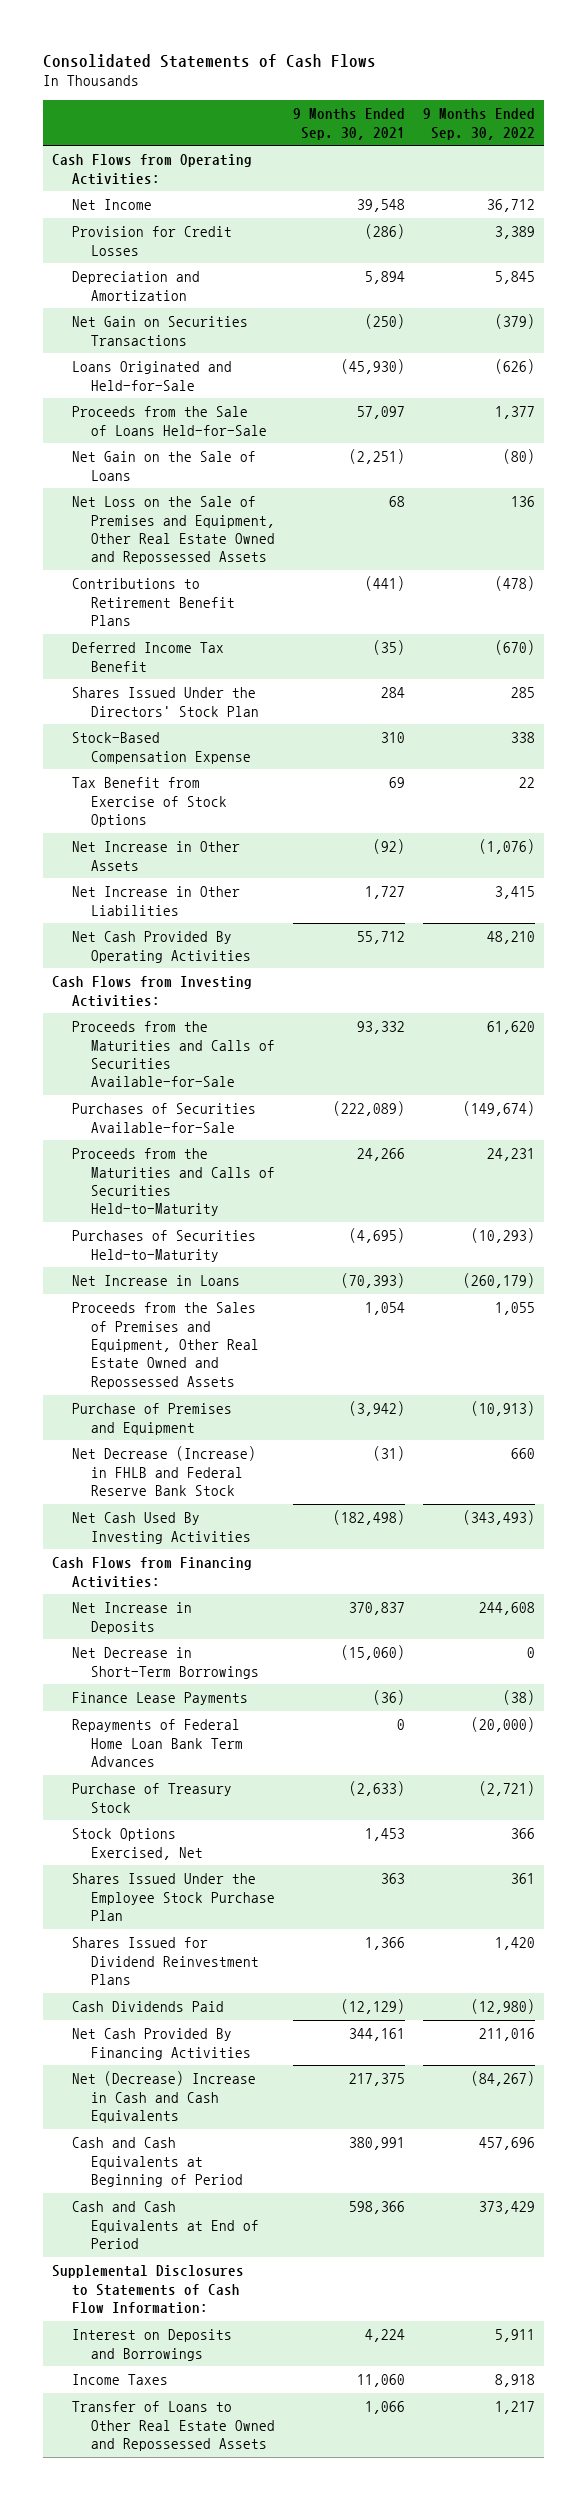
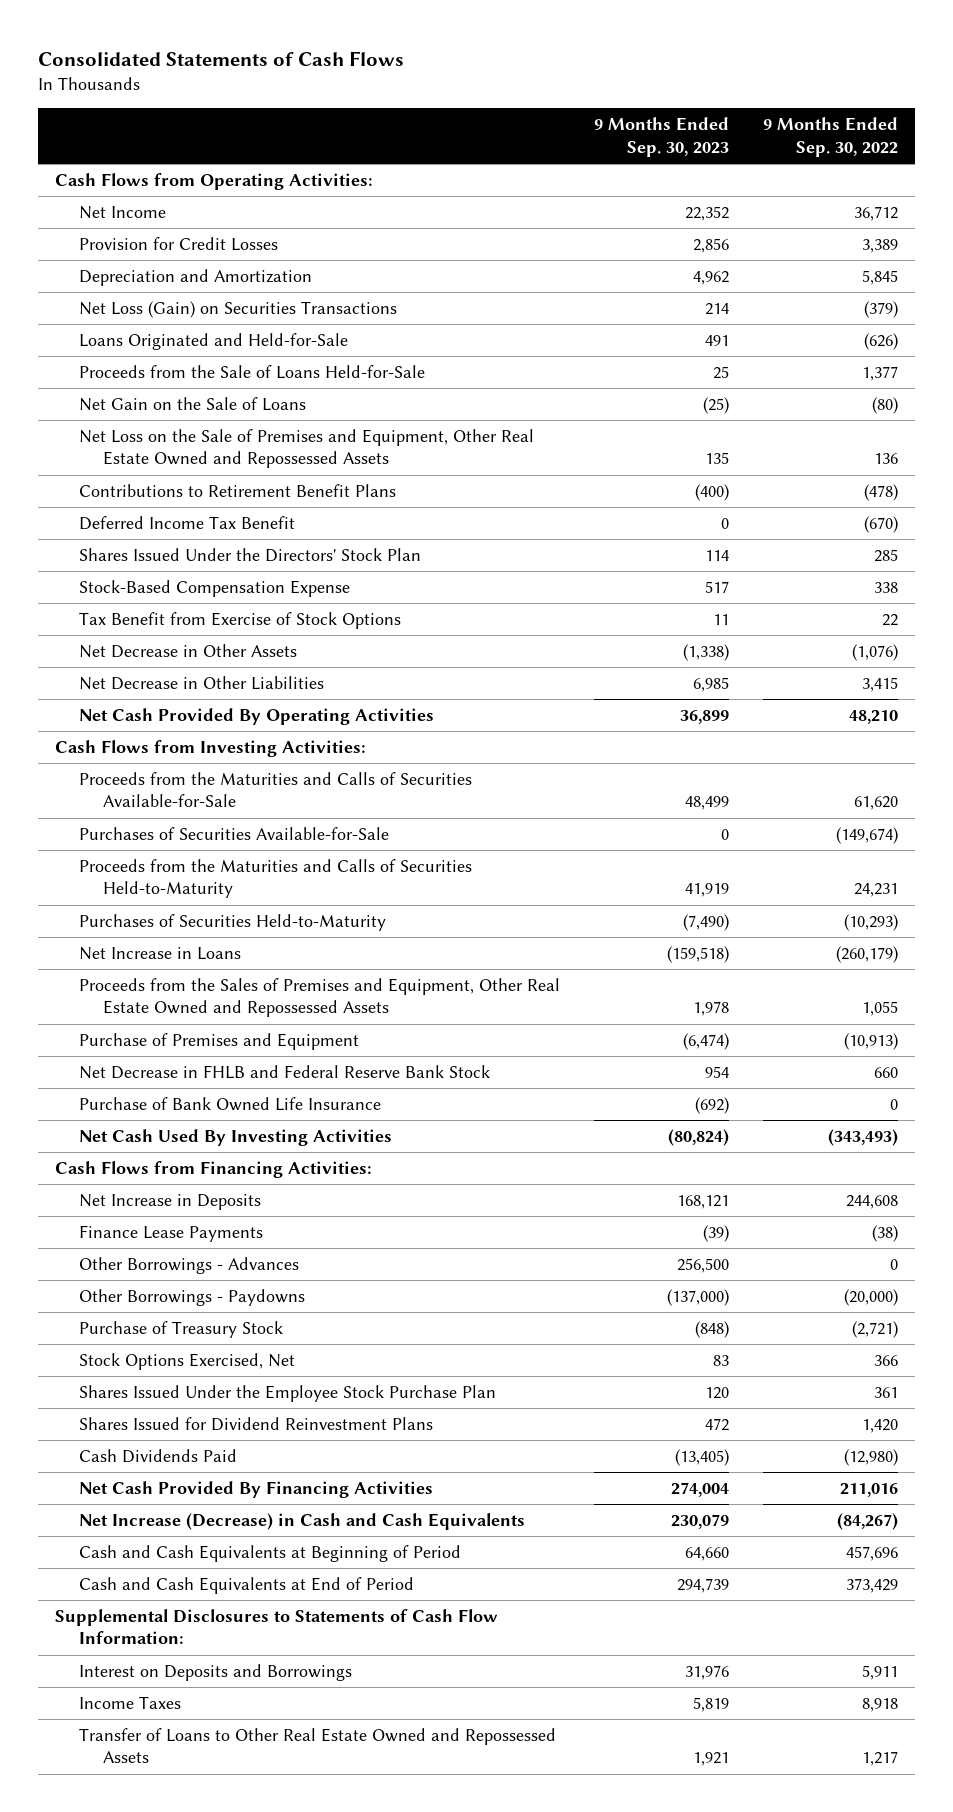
[292,108,405,140] 9 Months Ended Sep. 30, 2021 -> none
none -> [594,117,730,157] 9 Months Ended Sep. 30, 2023
[71,316,248,346] Net Gain on Securities Transactions -> [79,300,398,318] Net Loss (Gain) on Securities Transactions
[71,841,240,871] Net Increase in Other Assets -> [79,643,298,658] Net Decrease in Other Assets
[71,886,240,916] Net Increase in Other Liabilities -> [79,675,325,690] Net Decrease in Other Liabilities
[71,1446,256,1496] Net Decrease (Increase) in FHLB and Federal Reserve Bank Stock -> [79,1064,491,1079] Net Decrease in FHLB and Federal Reserve Bank Stock
none -> [79,1096,382,1111] Purchase of Bank Owned Life Insurance
[71,1647,260,1679] Net Decrease in Short-Term Borrowings -> none
[71,1719,244,1767] Repayments of Federal Home Loan Bank Term Advances -> none
none -> [79,1256,300,1274] Other Borrowings - Advances
none -> [79,1288,306,1306] Other Borrowings - Paydowns
[71,2071,256,2123] Net (Decrease) Increase in Cash and Cash Equivalents -> [79,1512,526,1530] Net Increase (Decrease) in Cash and Cash Equivalents

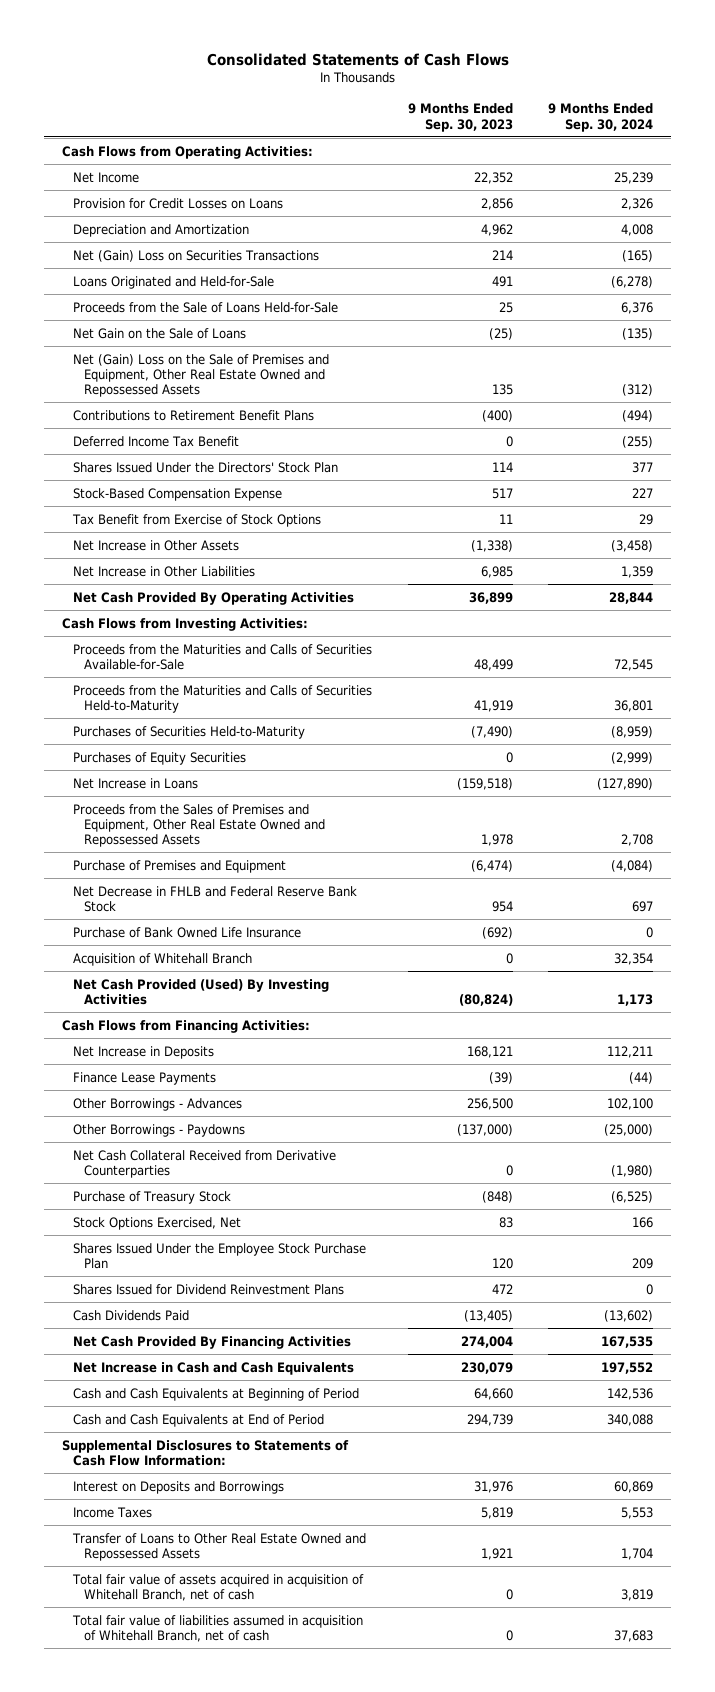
[763,117,899,157] 9 Months Ended Sep. 30, 2022 -> none
none -> [548,103,654,132] 9 Months Ended Sep. 30, 2024
[79,236,279,251] Provision for Credit Losses -> [73,197,284,209] Provision for Credit Losses on Loans
[79,300,398,318] Net Loss (Gain) on Securities Transactions -> [73,249,320,262] Net (Gain) Loss on Securities Transactions
[79,428,535,469] Net Loss on the Sale of Premises and Equipment, Other Real Estate Owned and Repossessed Assets -> [73,353,330,398] Net (Gain) Loss on the Sale of Premises and Equipment, Other Real Estate Owned and Repossessed Assets
[79,643,298,658] Net Decrease in Other Assets -> [73,539,240,551] Net Increase in Other Assets
[79,675,325,690] Net Decrease in Other Liabilities -> [73,565,256,577] Net Increase in Other Liabilities
[79,826,390,840] Purchases of Securities Available-for-Sale -> none
none -> [73,751,247,765] Purchases of Equity Securities
none -> [73,952,253,966] Acquisition of Whitehall Branch
[79,1128,393,1146] Net Cash Used By Investing Activities -> [73,978,330,1005] Net Cash Provided (Used) By Investing Activities
none -> [73,1149,337,1178] Net Cash Collateral Received from Derivative Counterparties
[79,1512,526,1530] Net Increase (Decrease) in Cash and Cash Equivalents -> [73,1361,355,1375] Net Increase in Cash and Cash Equivalents
none -> [72,1573,365,1601] Total fair value of assets acquired in acquisition of Whitehall Branch, net of cash
none -> [72,1614,364,1642] Total fair value of liabilities assumed in acquisition of Whitehall Branch, net of cash

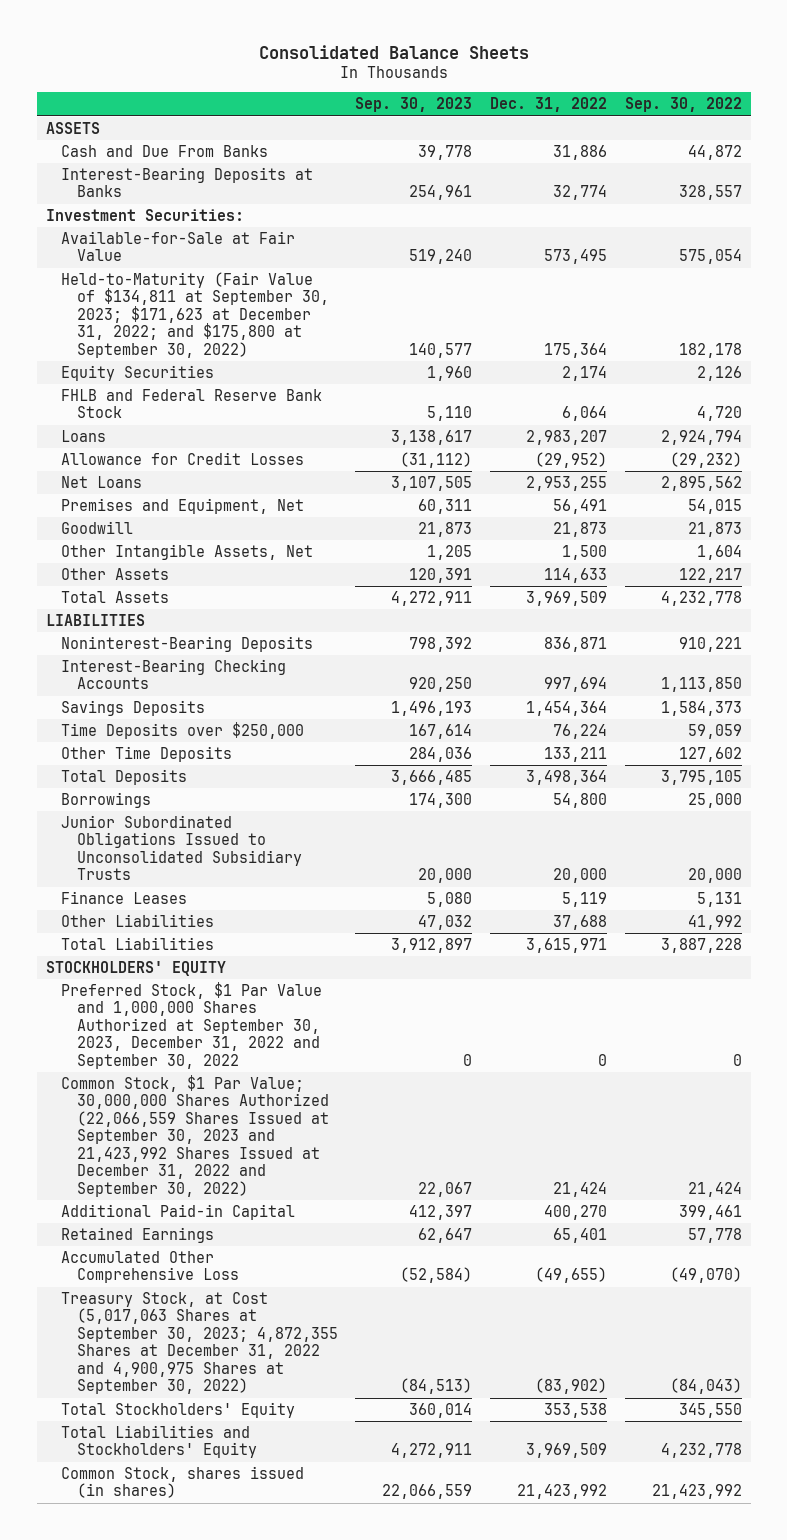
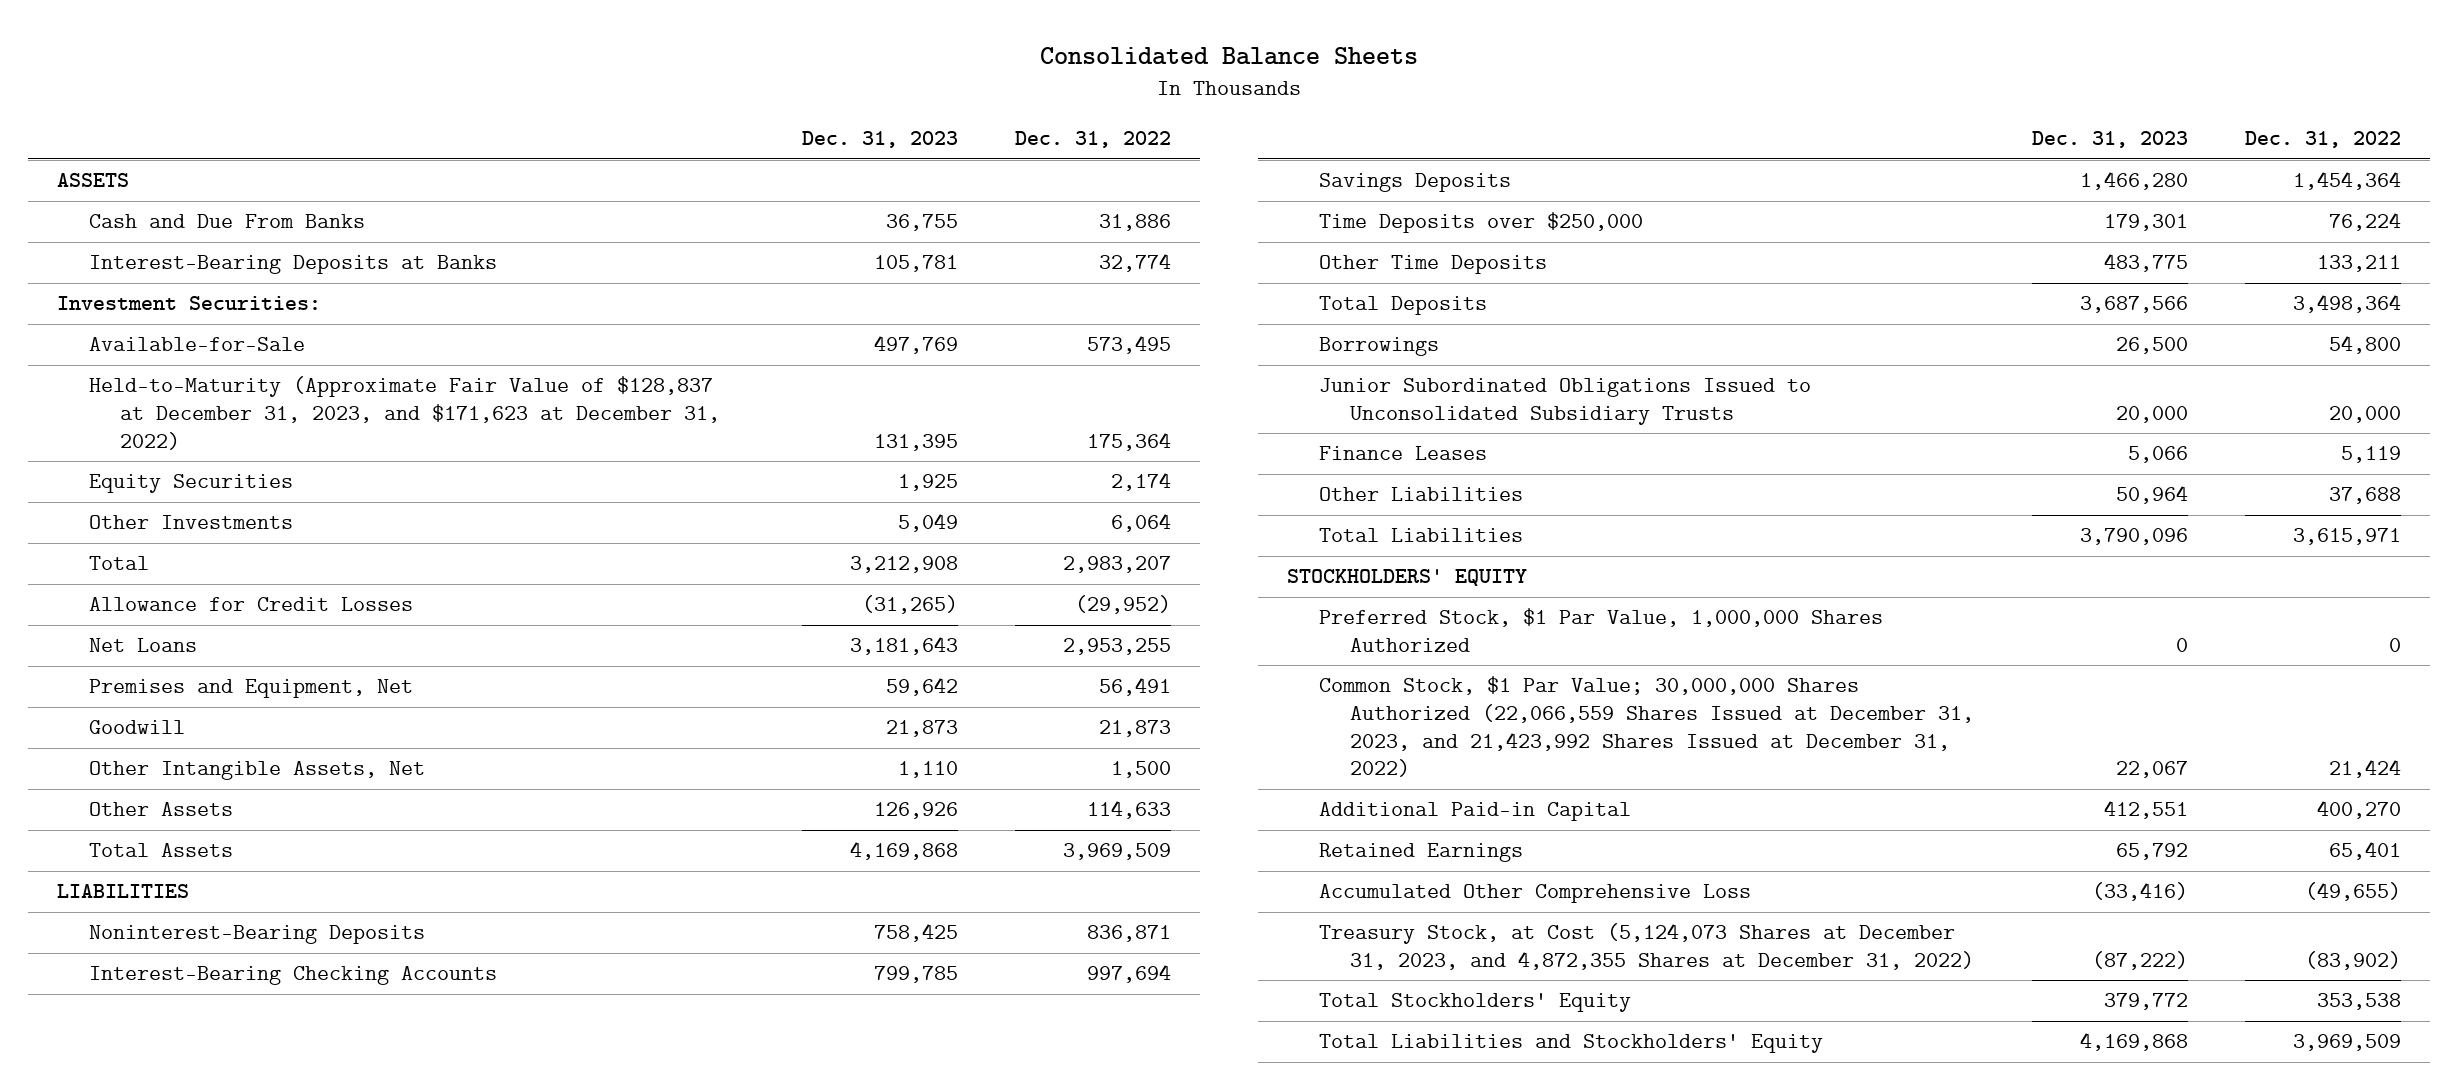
[355,97,473,113] Sep. 30, 2023 -> none
[624,97,742,113] Sep. 30, 2022 -> none
none -> [801,131,958,149] Dec. 31, 2023
[61,230,296,262] Available-for-Sale at Fair Value -> [88,337,305,352] Available-for-Sale
[61,271,329,358] Held-to-Maturity (Fair Value of $134,811 at September 30, 2023; $171,623 at December 31, 2022; and $175,800 at September 30, 2022) -> [88,376,721,450] Held-to-Maturity (Approximate Fair Value of $128,837 at December 31, 2023, and $171,623 at December 31, 2022)
[61,388,323,419] FHLB and Federal Reserve Bank Stock -> [88,515,293,530] Other Investments
[61,429,107,442] Loans -> [88,556,149,571] Total
[61,981,323,1069] Preferred Stock, $1 Par Value and 1,000,000 Shares Authorized at September 30, 2023, December 31, 2022 and September 30, 2022 -> [1318,608,1883,653] Preferred Stock, $1 Par Value, 1,000,000 Shares Authorized
[61,1074,329,1197] Common Stock, $1 Par Value; 30,000,000 Shares Authorized (22,066,559 Shares Issued at September 30, 2023 and 21,423,992 Shares Issued at December 31, 2022 and September 30, 2022) -> [1318,676,1975,778] Common Stock, $1 Par Value; 30,000,000 Shares Authorized (22,066,559 Shares Issued at December 31, 2023, and 21,423,992 Shares Issued at December 31, 2022)
[61,1291,338,1395] Treasury Stock, at Cost (5,017,063 Shares at September 30, 2023; 4,872,355 Shares at December 31, 2022 and 4,900,975 Shares at September 30, 2022) -> [1318,923,1975,971] Treasury Stock, at Cost (5,124,073 Shares at December 31, 2023, and 4,872,355 Shares at December 31, 2022)
[61,1465,305,1499] Common Stock, shares issued (in shares) -> none

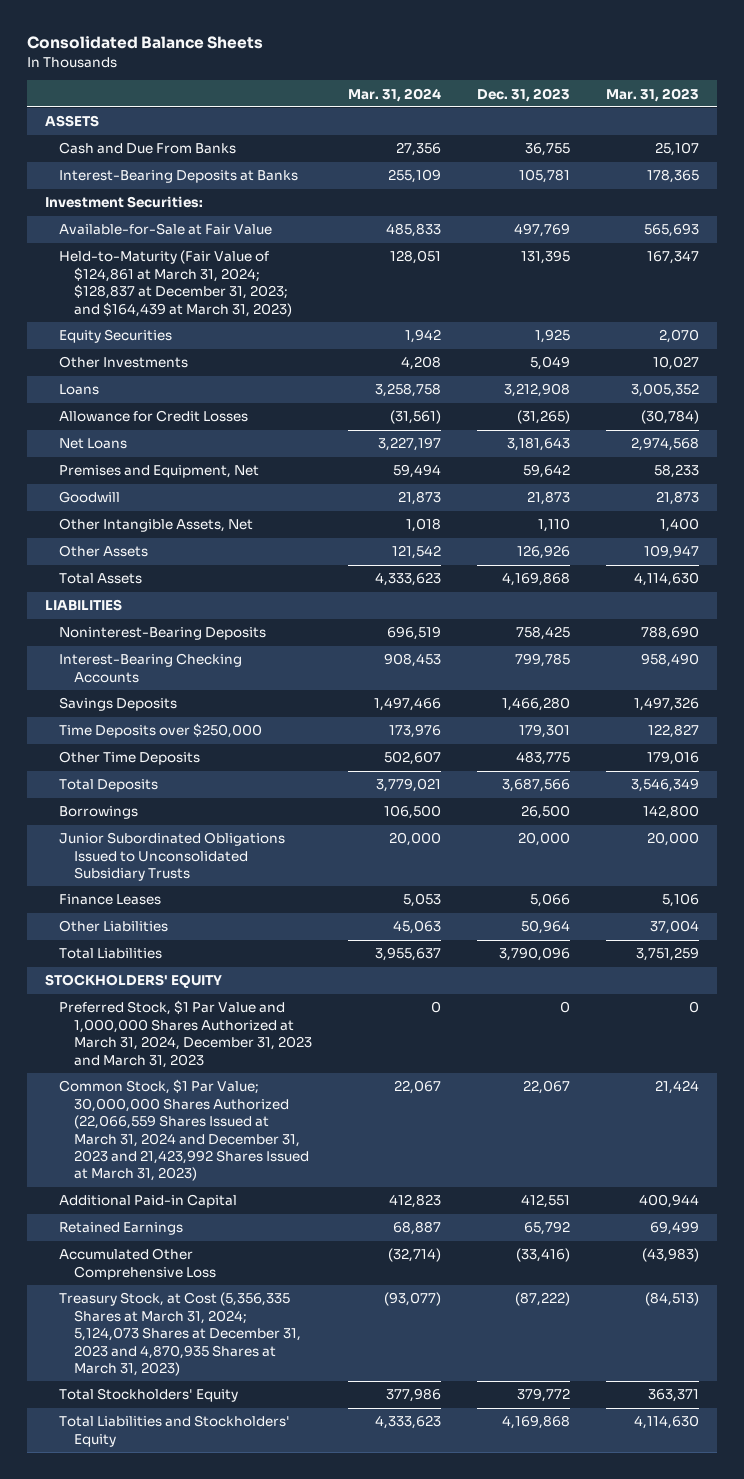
[1015,131,1172,149] Dec. 31, 2022 -> none
none -> [347,87,441,102] Mar. 31, 2024
none -> [606,87,700,102] Mar. 31, 2023
[88,337,305,352] Available-for-Sale -> [59,223,273,236] Available-for-Sale at Fair Value
[88,376,721,450] Held-to-Maturity (Approximate Fair Value of $128,837 at December 31, 2023, and $171,623 at December 31, 2022) -> [59,250,292,317] Held-to-Maturity (Fair Value of $124,861 at March 31, 2024; $128,837 at December 31, 2023; and $164,439 at March 31, 2023)
[88,556,149,571] Total -> [59,384,100,396] Loans
[1318,608,1883,653] Preferred Stock, $1 Par Value, 1,000,000 Shares Authorized -> [59,1000,312,1068] Preferred Stock, $1 Par Value and 1,000,000 Shares Authorized at March 31, 2024, December 31, 2023 and March 31, 2023
[1318,676,1975,778] Common Stock, $1 Par Value; 30,000,000 Shares Authorized (22,066,559 Shares Issued at December 31, 2023, and 21,423,992 Shares Issued at December 31, 2022) -> [59,1079,309,1182] Common Stock, $1 Par Value; 30,000,000 Shares Authorized (22,066,559 Shares Issued at March 31, 2024 and December 31, 2023 and 21,423,992 Shares Issued at March 31, 2023)
[1318,923,1975,971] Treasury Stock, at Cost (5,124,073 Shares at December 31, 2023, and 4,872,355 Shares at December 31, 2022) -> [59,1292,301,1376] Treasury Stock, at Cost (5,356,335 Shares at March 31, 2024; 5,124,073 Shares at December 31, 2023 and 4,870,935 Shares at March 31, 2023)

